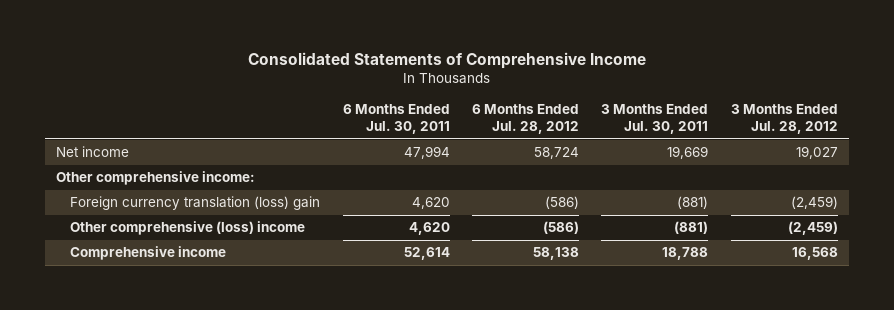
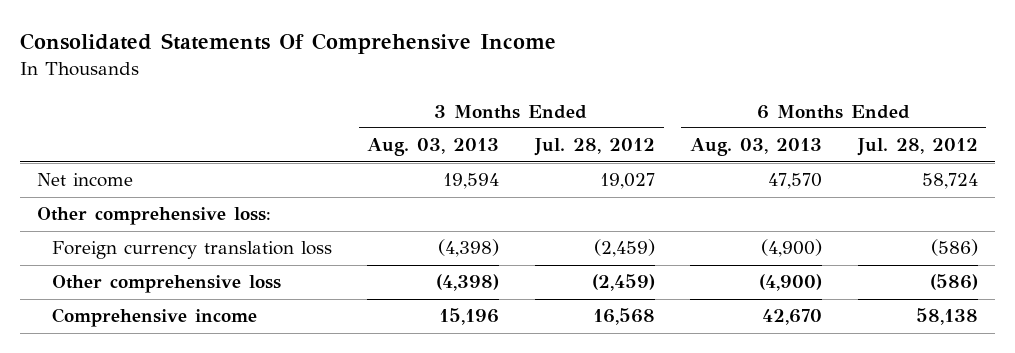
[247,52,646,70] Consolidated Statements of Comprehensive Income -> [19,33,556,55] Consolidated Statements Of Comprehensive Income
[342,103,450,135] 6 Months Ended Jul. 30, 2011 -> none
[601,103,709,135] 3 Months Ended Jul. 30, 2011 -> none
none -> [367,138,500,157] Aug. 03, 2013
none -> [690,138,823,157] Aug. 03, 2013
[56,171,256,186] Other comprehensive income: -> [37,207,272,226] Other comprehensive loss:
[70,196,321,211] Foreign currency translation (loss) gain -> [52,241,333,260] Foreign currency translation loss
[70,221,306,236] Other comprehensive (loss) income -> [52,275,282,294] Other comprehensive loss

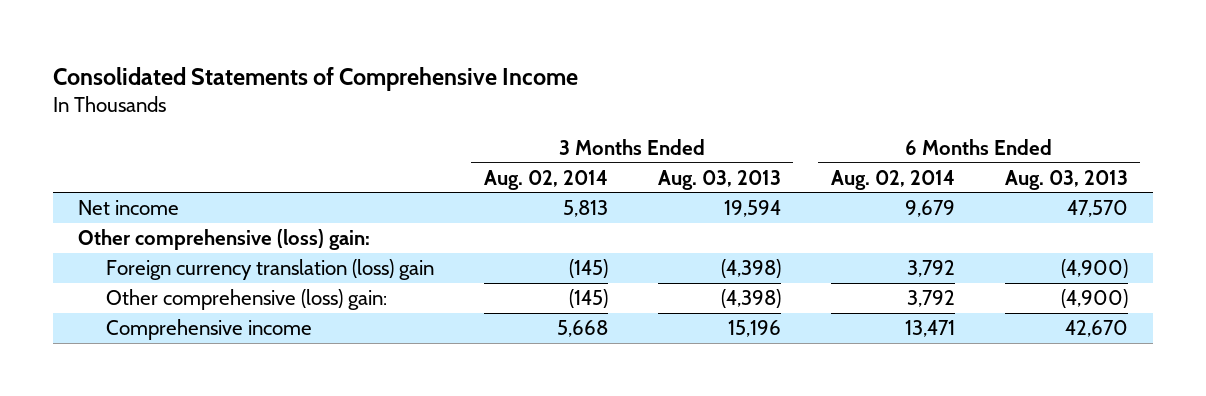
[19,33,556,55] Consolidated Statements Of Comprehensive Income -> [53,66,579,91] Consolidated Statements of Comprehensive Income
[533,138,655,157] Jul. 28, 2012 -> none
[856,138,978,157] Jul. 28, 2012 -> none
none -> [483,169,608,190] Aug. 02, 2014
none -> [830,169,955,190] Aug. 02, 2014
[37,207,272,226] Other comprehensive loss: -> [78,229,371,251] Other comprehensive (loss) gain:
[52,241,333,260] Foreign currency translation loss -> [105,259,434,281] Foreign currency translation (loss) gain
[52,275,282,294] Other comprehensive loss -> [105,289,387,311] Other comprehensive (loss) gain:

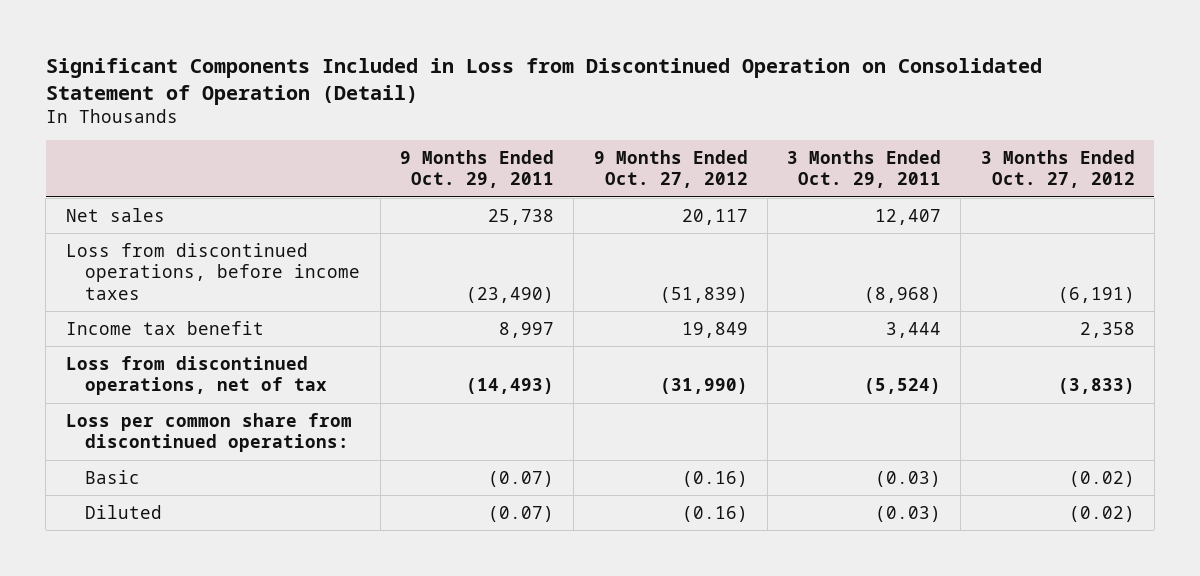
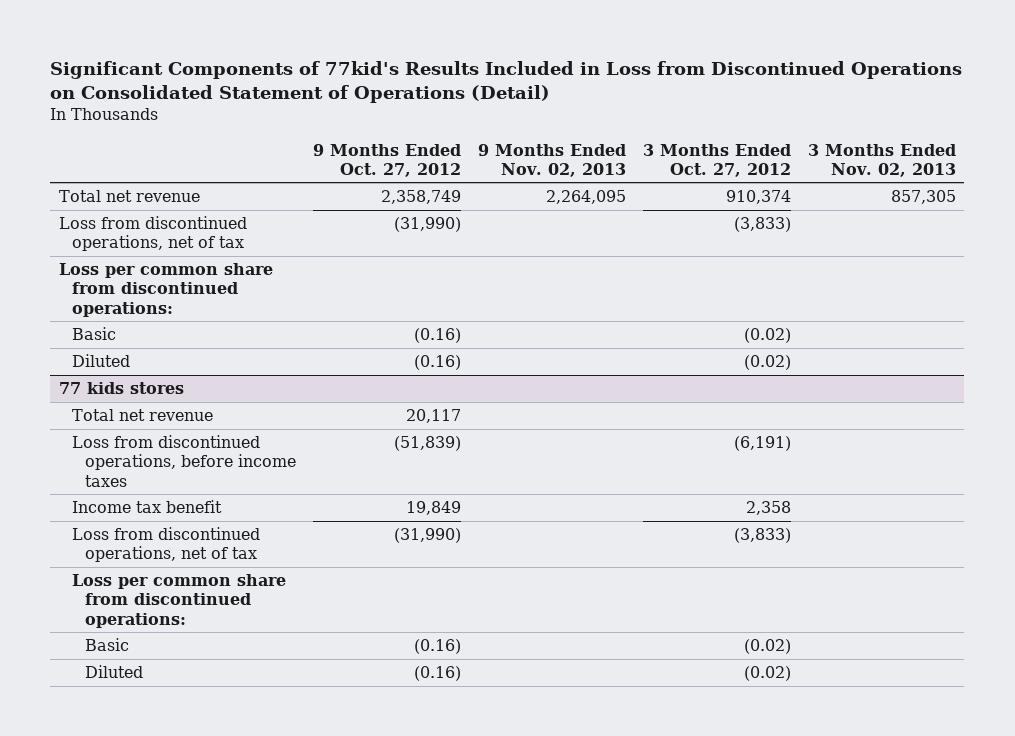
[45,57,1042,105] Significant Components Included in Loss from Discontinued Operation on Consolidated Statement of Operation (Detail) -> [50,60,963,104] Significant Components of 77kid's Results Included in Loss from Discontinued Operations on Consolidated Statement of Operations (Detail)
[399,149,554,189] 9 Months Ended Oct. 29, 2011 -> none
[787,149,942,189] 3 Months Ended Oct. 29, 2011 -> none
none -> [477,143,626,177] 9 Months Ended Nov. 02, 2013
none -> [807,143,956,177] 3 Months Ended Nov. 02, 2013
none -> [58,190,200,203] Total net revenue
none -> [58,216,247,252] Loss from discontinued operations, net of tax
none -> [58,263,273,317] Loss per common share from discontinued operations:
none -> [71,327,116,341] Basic
none -> [71,354,130,368] Diluted
none -> [58,382,184,395] 77 kids stores
[65,207,165,222] Net sales -> [71,409,213,422] Total net revenue

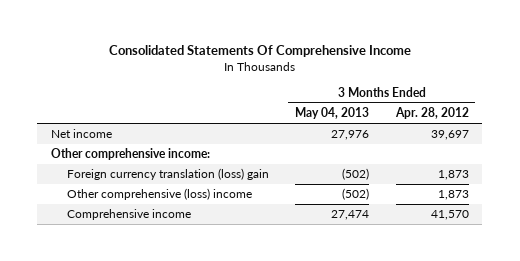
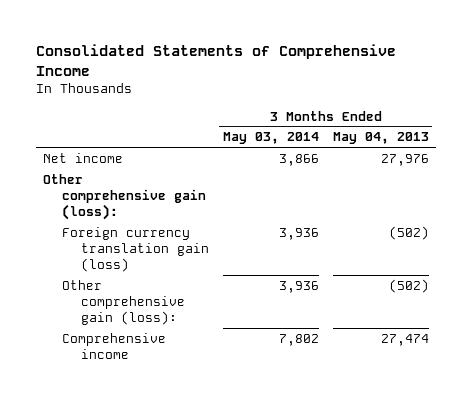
[108,45,411,58] Consolidated Statements Of Comprehensive Income -> [36,43,397,76] Consolidated Statements of Comprehensive Income
[394,107,469,120] Apr. 28, 2012 -> none
none -> [222,132,319,145] May 03, 2014
[50,148,210,161] Other comprehensive income: -> [43,173,206,220] Other comprehensive gain (loss):
[66,168,269,181] Foreign currency translation (loss) gain -> [61,226,209,272] Foreign currency translation gain (loss)
[66,188,252,201] Other comprehensive (loss) income -> [61,279,185,325] Other comprehensive gain (loss):

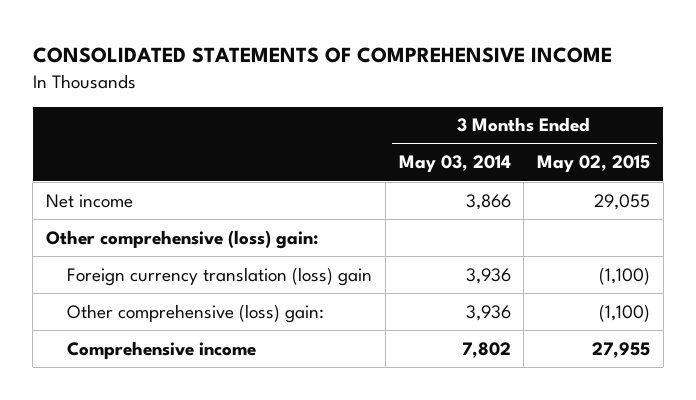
[36,43,397,76] Consolidated Statements of Comprehensive Income -> [32,47,612,64] CONSOLIDATED STATEMENTS OF COMPREHENSIVE INCOME
[332,132,429,145] May 04, 2013 -> none
none -> [537,155,651,173] May 02, 2015
[43,173,206,220] Other comprehensive gain (loss): -> [46,229,319,249] Other comprehensive (loss) gain:
[61,226,209,272] Foreign currency translation gain (loss) -> [67,266,373,286] Foreign currency translation (loss) gain
[61,279,185,325] Other comprehensive gain (loss): -> [67,303,325,323] Other comprehensive (loss) gain:

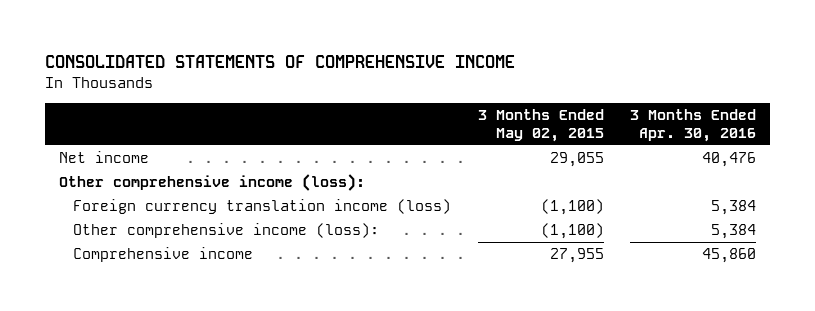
[398,155,511,173] May 03, 2014 -> none
none -> [630,108,757,142] 3 Months Ended Apr. 30, 2016
[46,229,319,249] Other comprehensive (loss) gain: -> [58,174,365,192] Other comprehensive income (loss):
[67,266,373,286] Foreign currency translation (loss) gain -> [73,199,452,215] Foreign currency translation income (loss)
[67,303,325,323] Other comprehensive (loss) gain: -> [73,223,380,239] Other comprehensive income (loss):

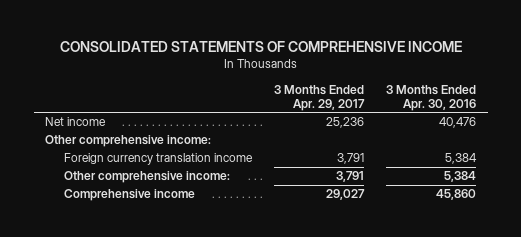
[477,108,604,142] 3 Months Ended May 02, 2015 -> none
none -> [274,84,366,111] 3 Months Ended Apr. 29, 2017
[58,174,365,192] Other comprehensive income (loss): -> [44,135,211,148] Other comprehensive income:
[73,199,452,215] Foreign currency translation income (loss) -> [63,153,253,166] Foreign currency translation income
[73,223,380,239] Other comprehensive income (loss): -> [63,171,230,184] Other comprehensive income:

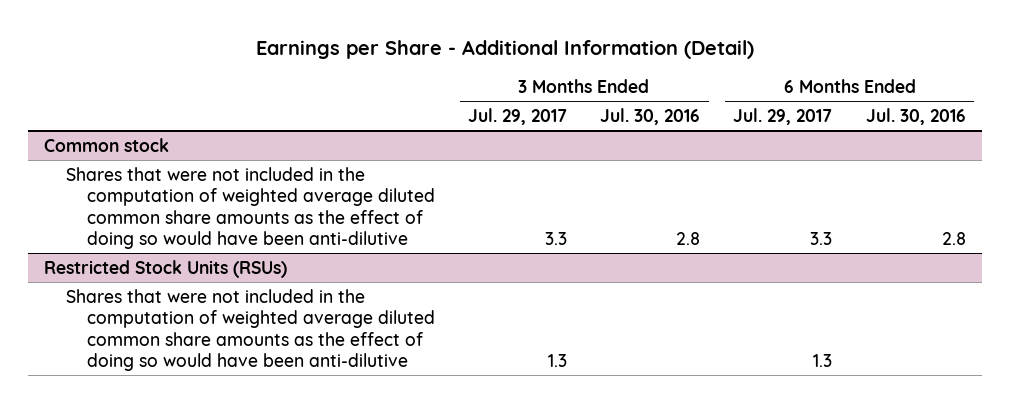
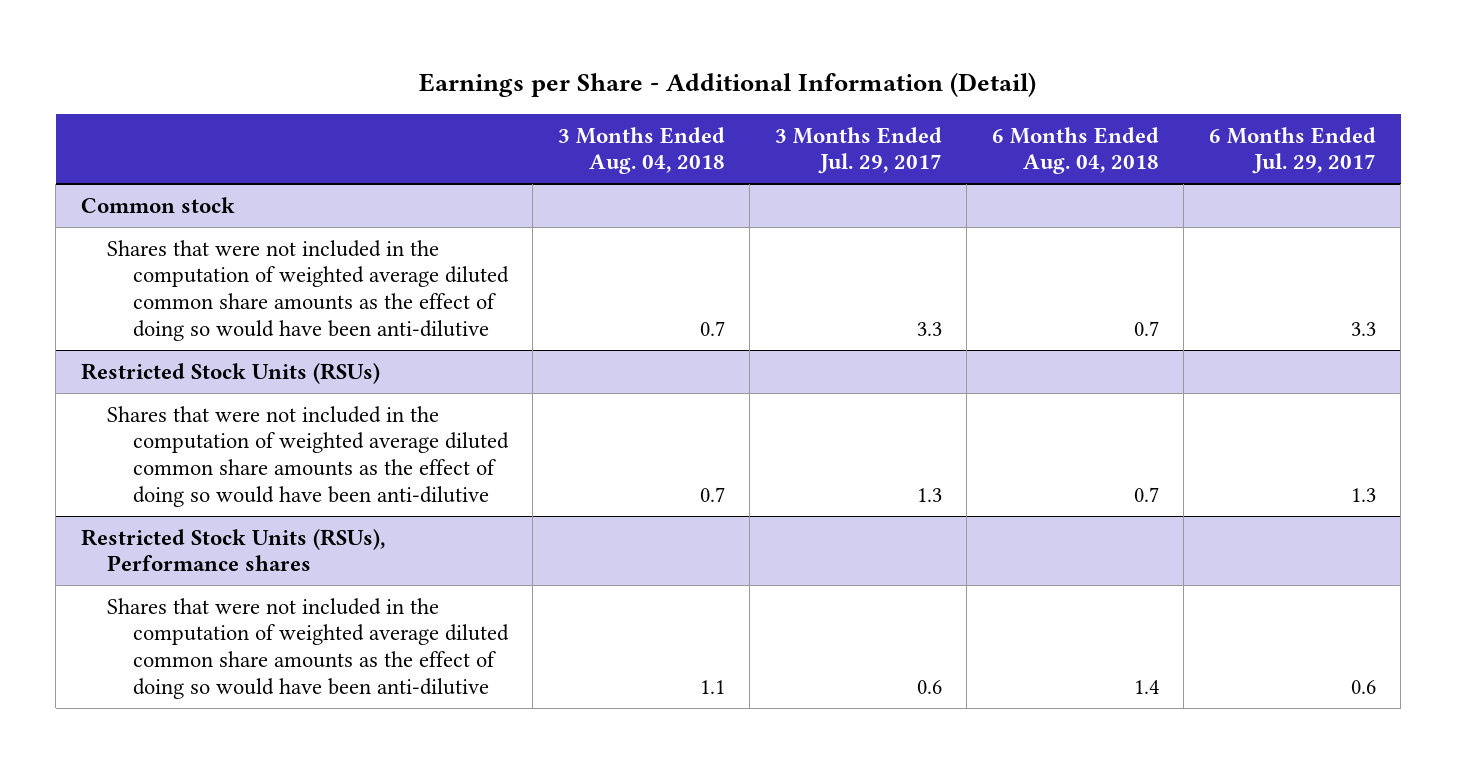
[600,107,701,125] Jul. 30, 2016 -> none
[865,107,966,125] Jul. 30, 2016 -> none
none -> [557,126,725,175] 3 Months Ended Aug. 04, 2018
none -> [991,126,1159,175] 6 Months Ended Aug. 04, 2018
none -> [81,528,386,572] Restricted Stock Units (RSUs), Performance shares
none -> [106,597,509,699] Shares that were not included in the computation of weighted average diluted common share amounts as the effect of doing so would have been anti-dilutive

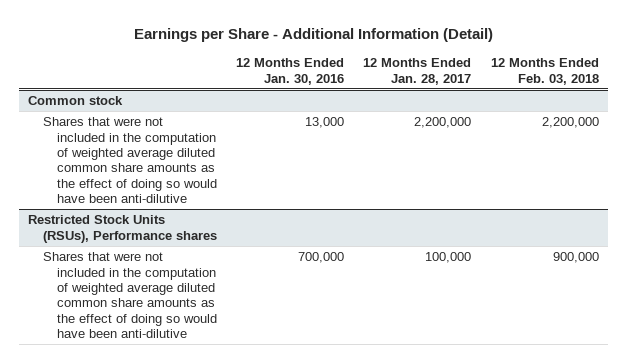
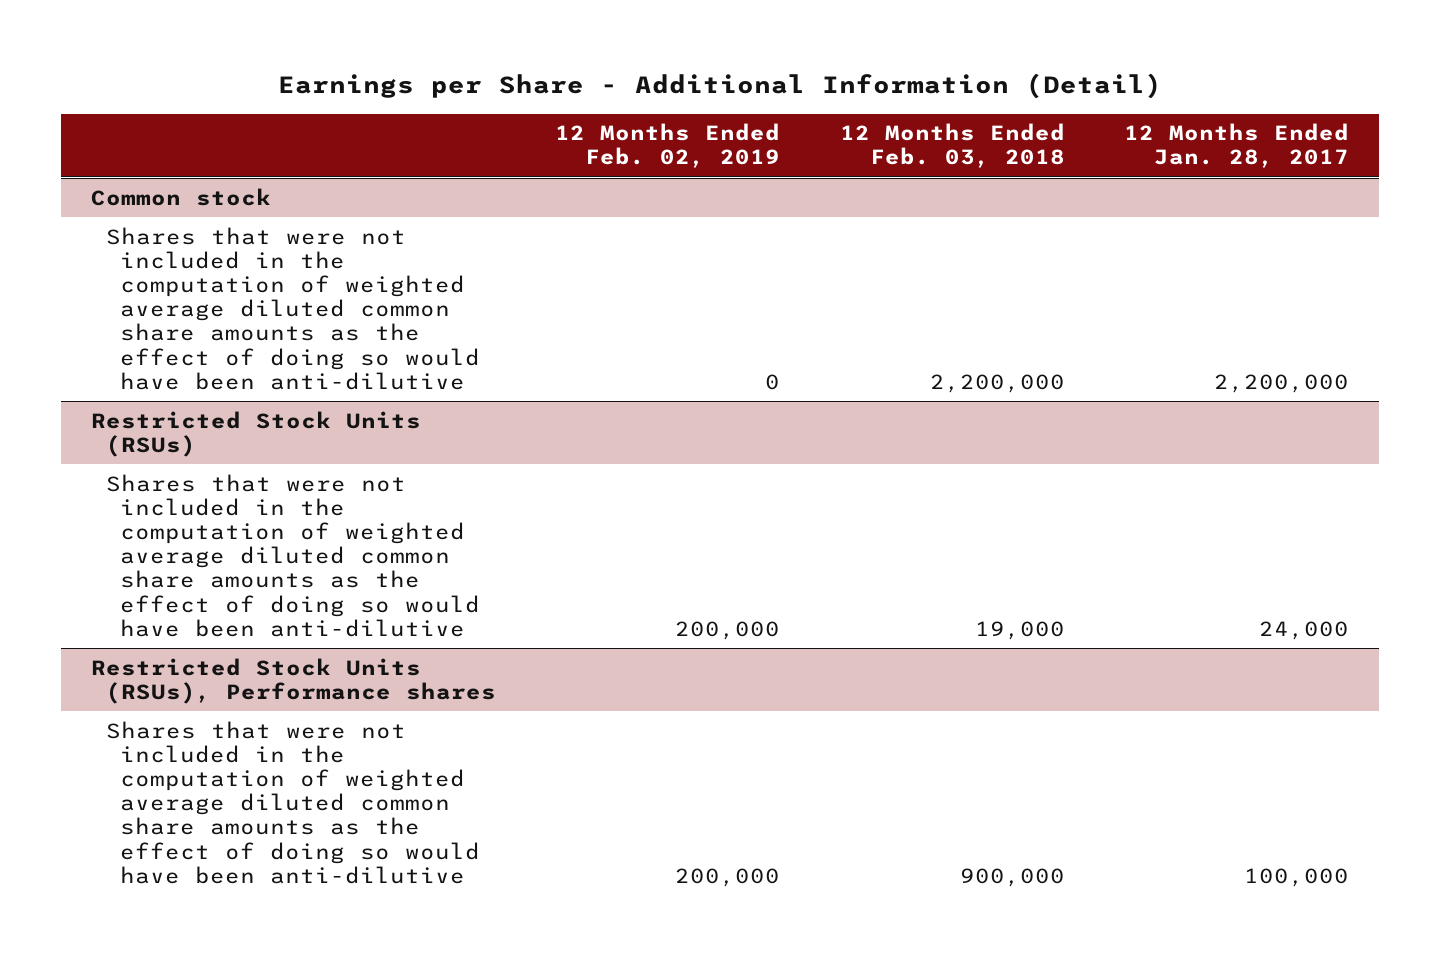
[236,58,345,85] 12 Months Ended Jan. 30, 2016 -> none
none -> [555,123,781,169] 12 Months Ended Feb. 02, 2019
none -> [91,410,422,457] Restricted Stock Units (RSUs)
none -> [105,473,481,637] Shares that were not included in the computation of weighted average diluted common share amounts as the effect of doing so would have been anti-dilutive

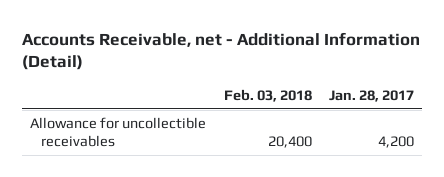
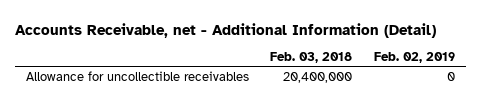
[328,90,414,103] Jan. 28, 2017 -> none
none -> [374,52,456,64] Feb. 02, 2019
[267,136,312,149] 20,400 -> [283,71,353,83] 20,400,000

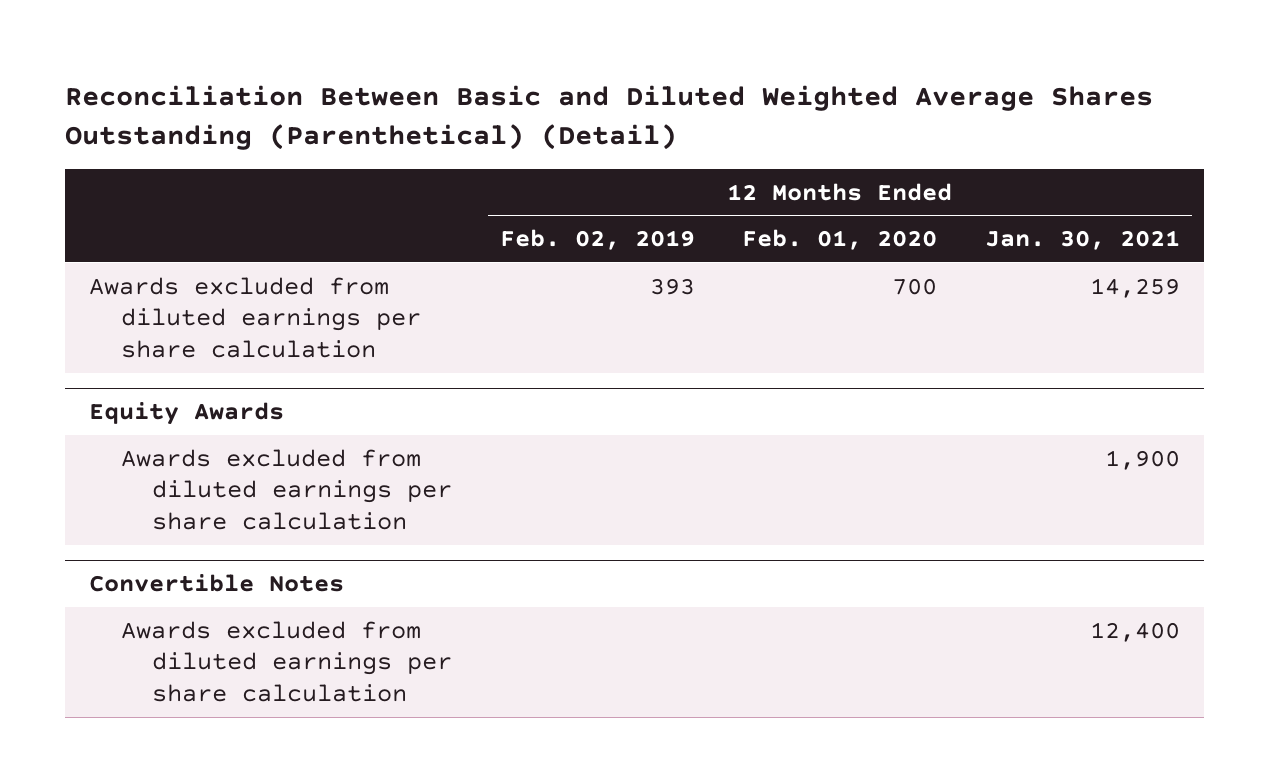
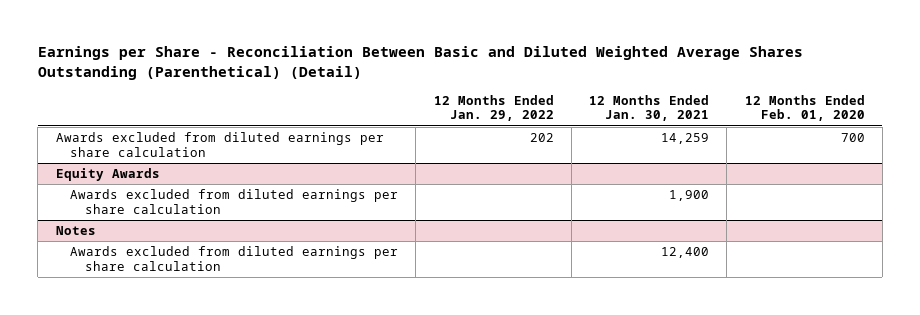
[65,84,1154,151] Reconciliation Between Basic and Diluted Weighted Average Shares Outstanding (Parenthetical) (Detail) -> [37,46,803,80] Earnings per Share - Reconciliation Between Basic and Diluted Weighted Average Shares Outstanding (Parenthetical) (Detail)
[499,229,695,251] Feb. 02, 2019 -> none
none -> [433,94,554,122] 12 Months Ended Jan. 29, 2022
[88,574,344,593] Convertible Notes -> [55,226,96,236] Notes

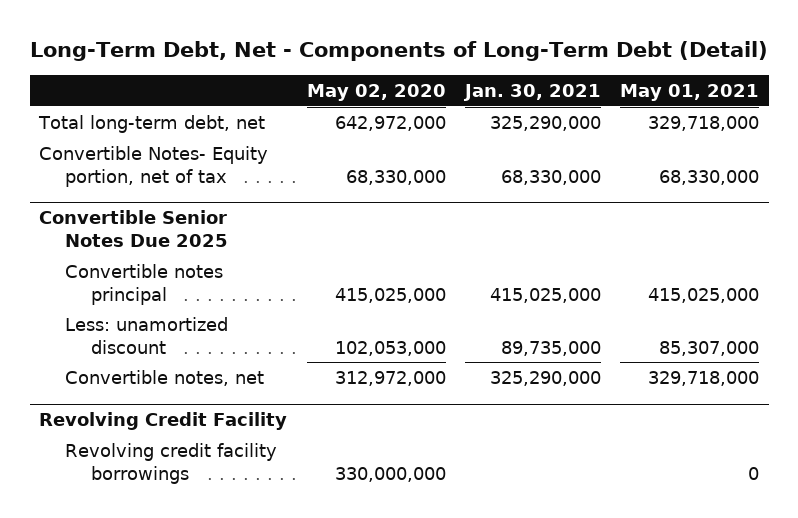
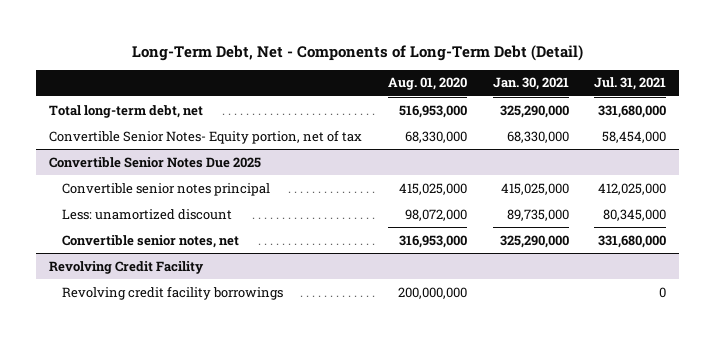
[306,83,446,101] May 02, 2020 -> none
[620,83,760,101] May 01, 2021 -> none
none -> [387,77,467,91] Aug. 01, 2020
none -> [594,77,667,91] Jul. 31, 2021
[39,145,269,187] Convertible Notes- Equity portion, net of tax -> [49,129,363,144] Convertible Senior Notes- Equity portion, net of tax
[64,263,223,305] Convertible notes principal -> [61,182,270,196] Convertible senior notes principal
[64,369,264,386] Convertible notes, net -> [61,234,239,248] Convertible senior notes, net

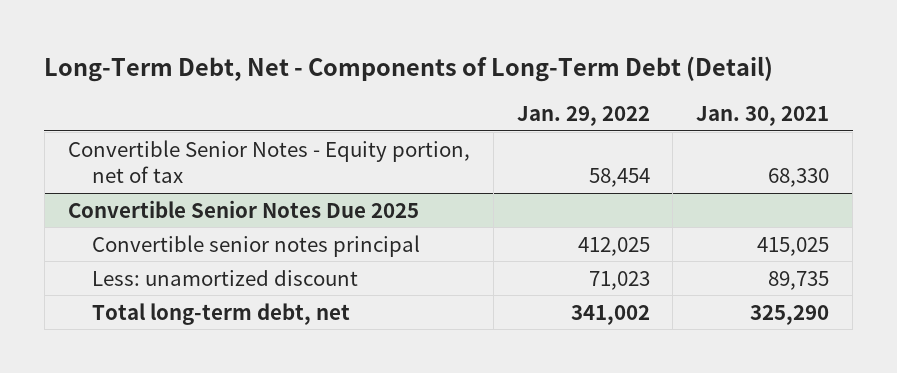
[387,77,467,91] Aug. 01, 2020 -> none
[594,77,667,91] Jul. 31, 2021 -> none
none -> [516,106,650,127] Jan. 29, 2022
[49,104,204,118] Total long-term debt, net -> none
[49,129,363,144] Convertible Senior Notes- Equity portion, net of tax -> [67,139,470,183] Convertible Senior Notes - Equity portion, net of tax
[506,130,569,143] 68,330,000 -> [768,167,830,187] 68,330
[61,234,239,248] Convertible senior notes, net -> none
[49,260,205,274] Revolving Credit Facility -> none
[61,285,283,300] Revolving credit facility borrowings -> none
[500,182,569,195] 415,025,000 -> [757,236,830,256] 415,025
[506,208,569,221] 89,735,000 -> [768,270,830,290] 89,735
none -> [92,302,351,325] Total long-term debt, net

